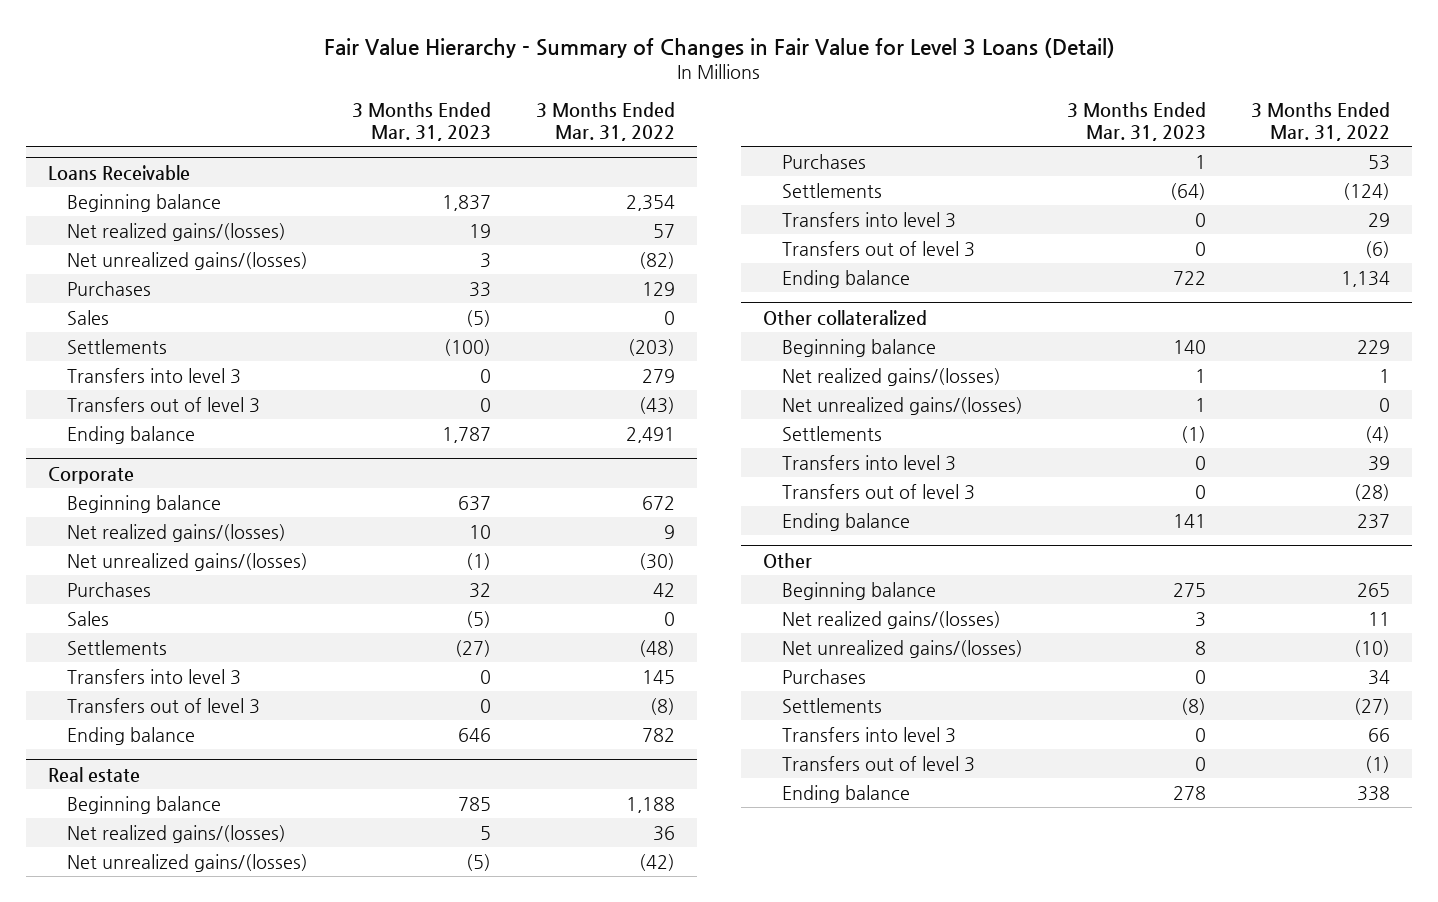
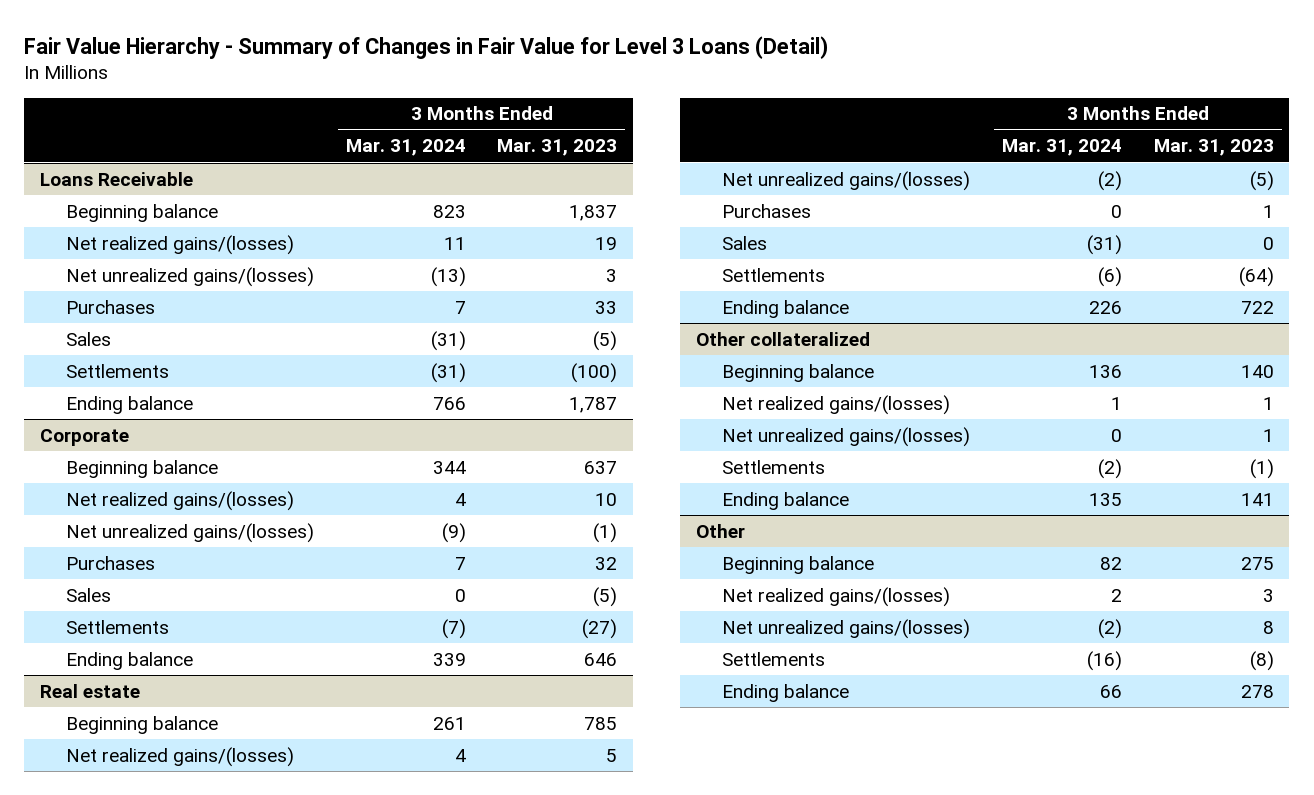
[535,102,675,141] 3 Months Ended Mar. 31, 2022 -> none
none -> [345,139,466,157] Mar. 31, 2024
[66,367,241,384] Transfers into level 3 -> none
[66,396,260,413] Transfers out of level 3 -> none
[66,668,241,685] Transfers into level 3 -> none
[66,697,260,714] Transfers out of level 3 -> none
none -> [722,235,768,250] Sales
[782,211,957,228] Transfers into level 3 -> none
[782,240,976,257] Transfers out of level 3 -> none
[782,454,957,471] Transfers into level 3 -> none
[782,483,976,500] Transfers out of level 3 -> none
[782,668,867,684] Purchases -> none
[782,726,957,743] Transfers into level 3 -> none
[782,755,976,772] Transfers out of level 3 -> none

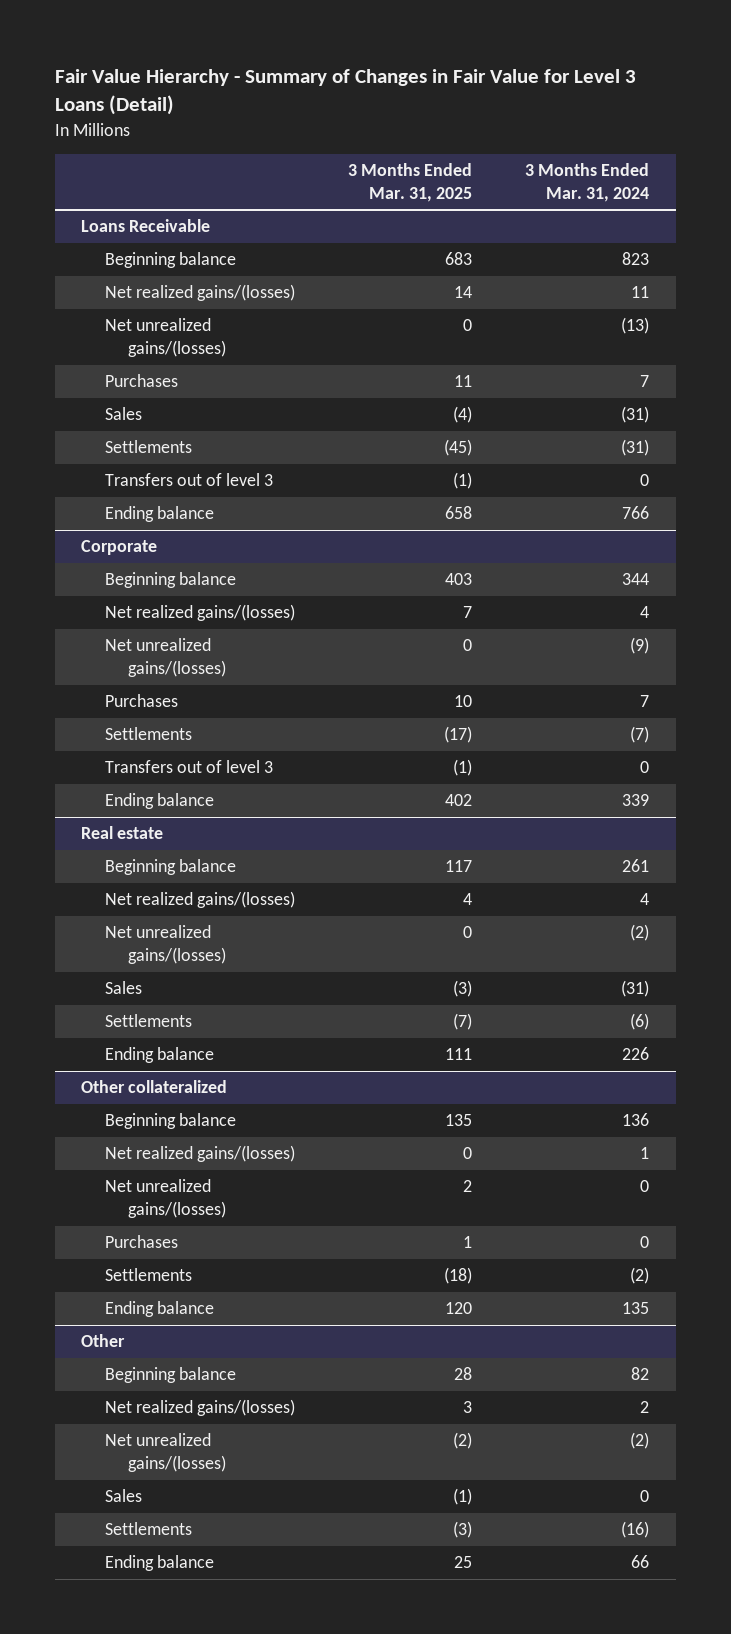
[497,139,618,157] Mar. 31, 2023 -> none
none -> [347,163,472,202] 3 Months Ended Mar. 31, 2025
none -> [104,473,273,487] Transfers out of level 3
[66,587,112,602] Sales -> none
none -> [104,760,273,774] Transfers out of level 3
[722,203,812,218] Purchases -> none
none -> [104,1235,178,1249] Purchases
none -> [104,1489,142,1503] Sales

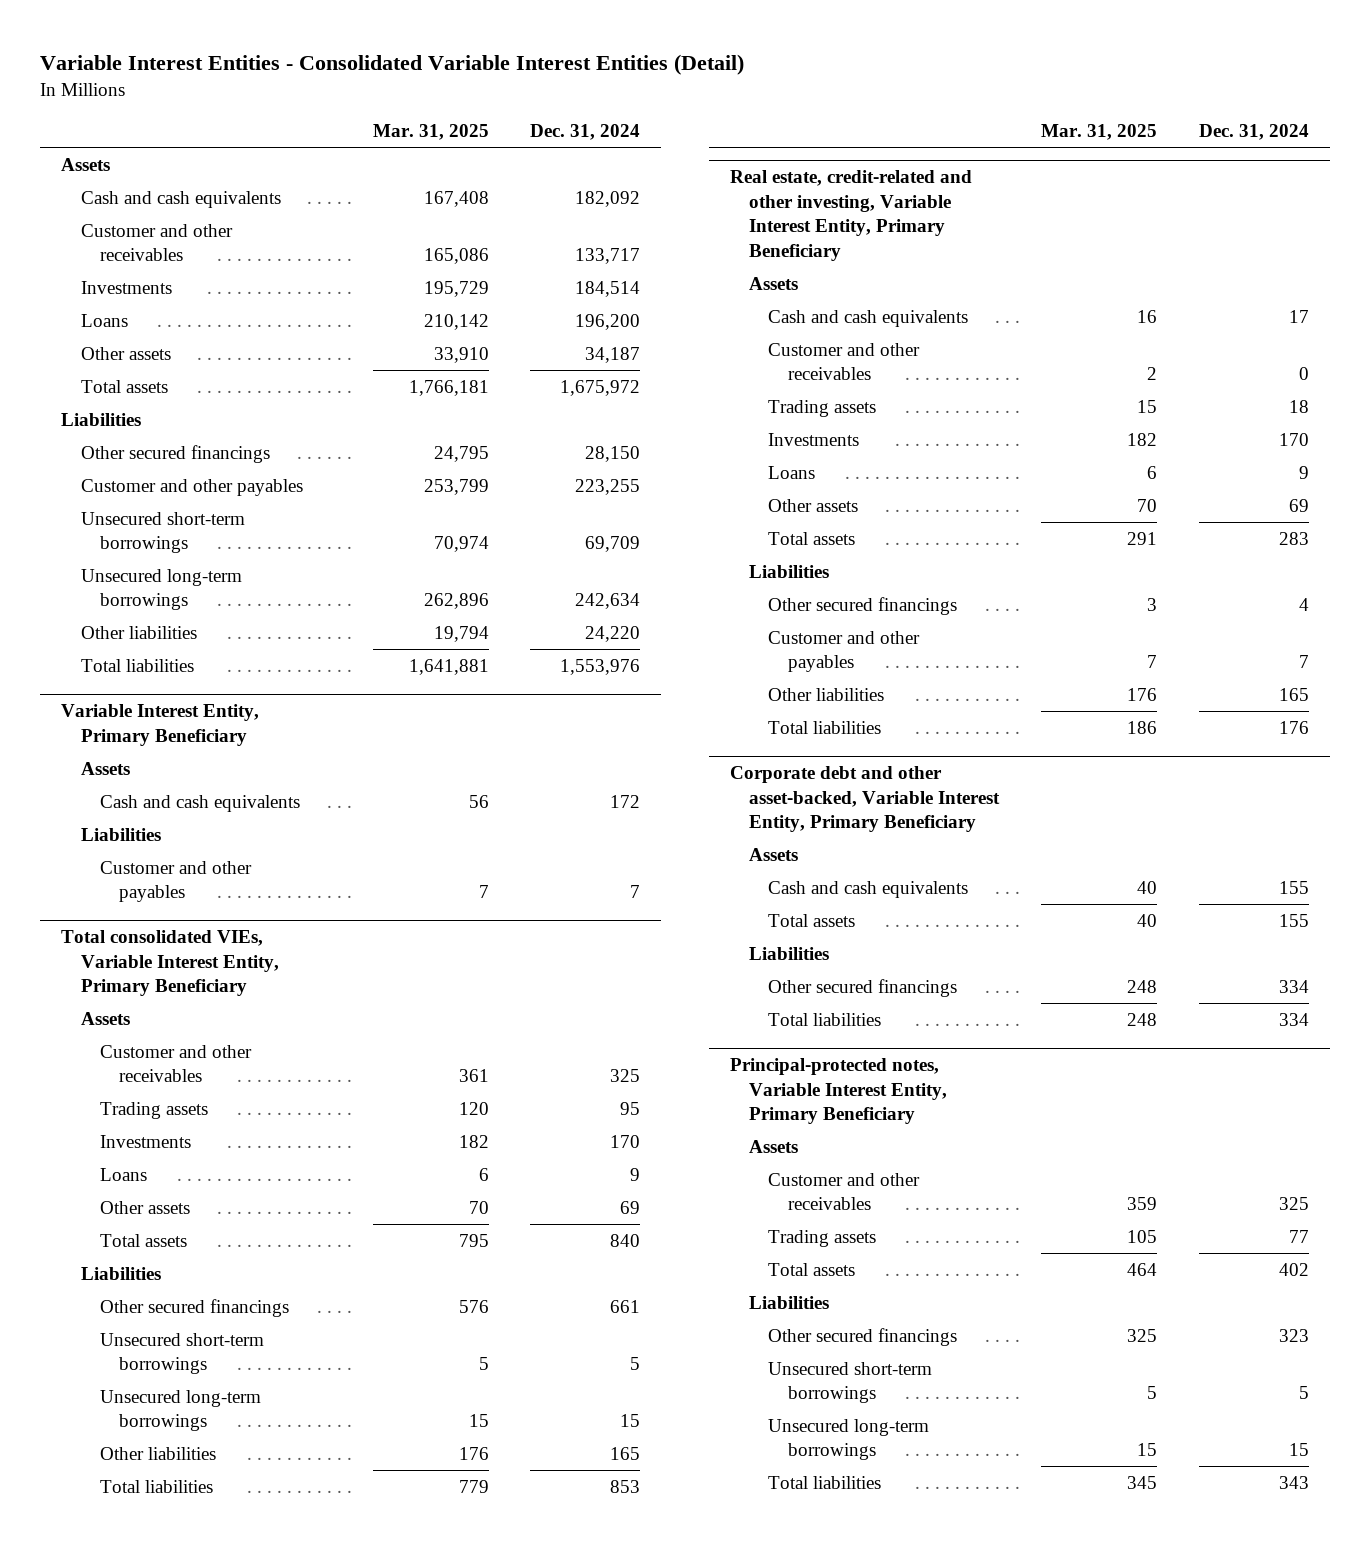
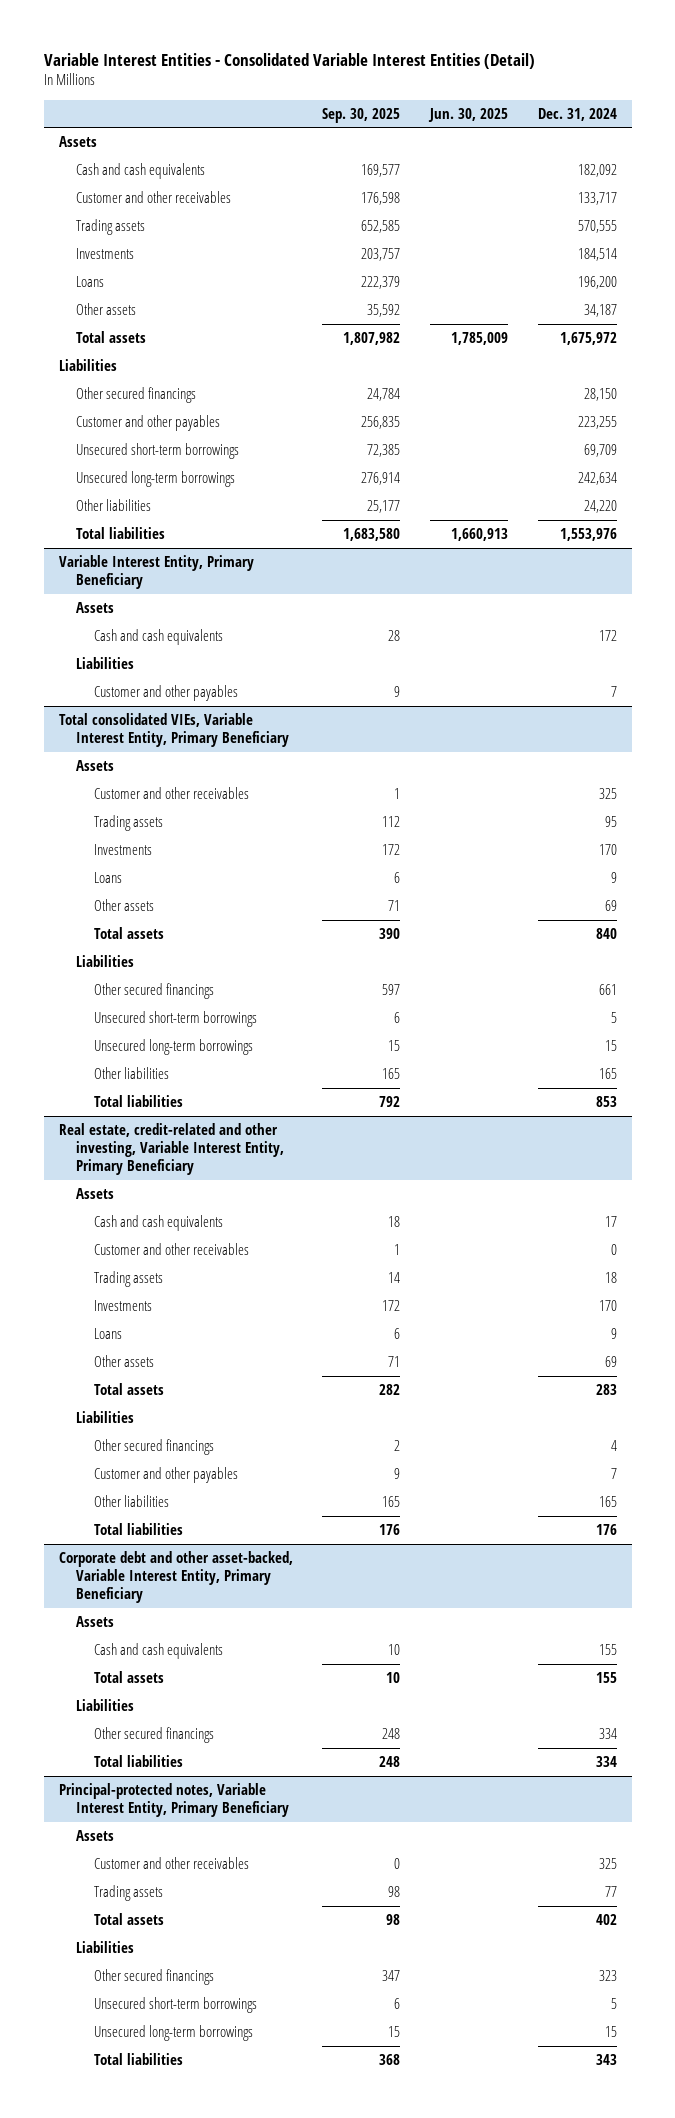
[372,124,489,141] Mar. 31, 2025 -> none
none -> [322,107,401,123] Sep. 30, 2025
none -> [427,107,508,122] Jun. 30, 2025
none -> [76,218,146,235] Trading assets

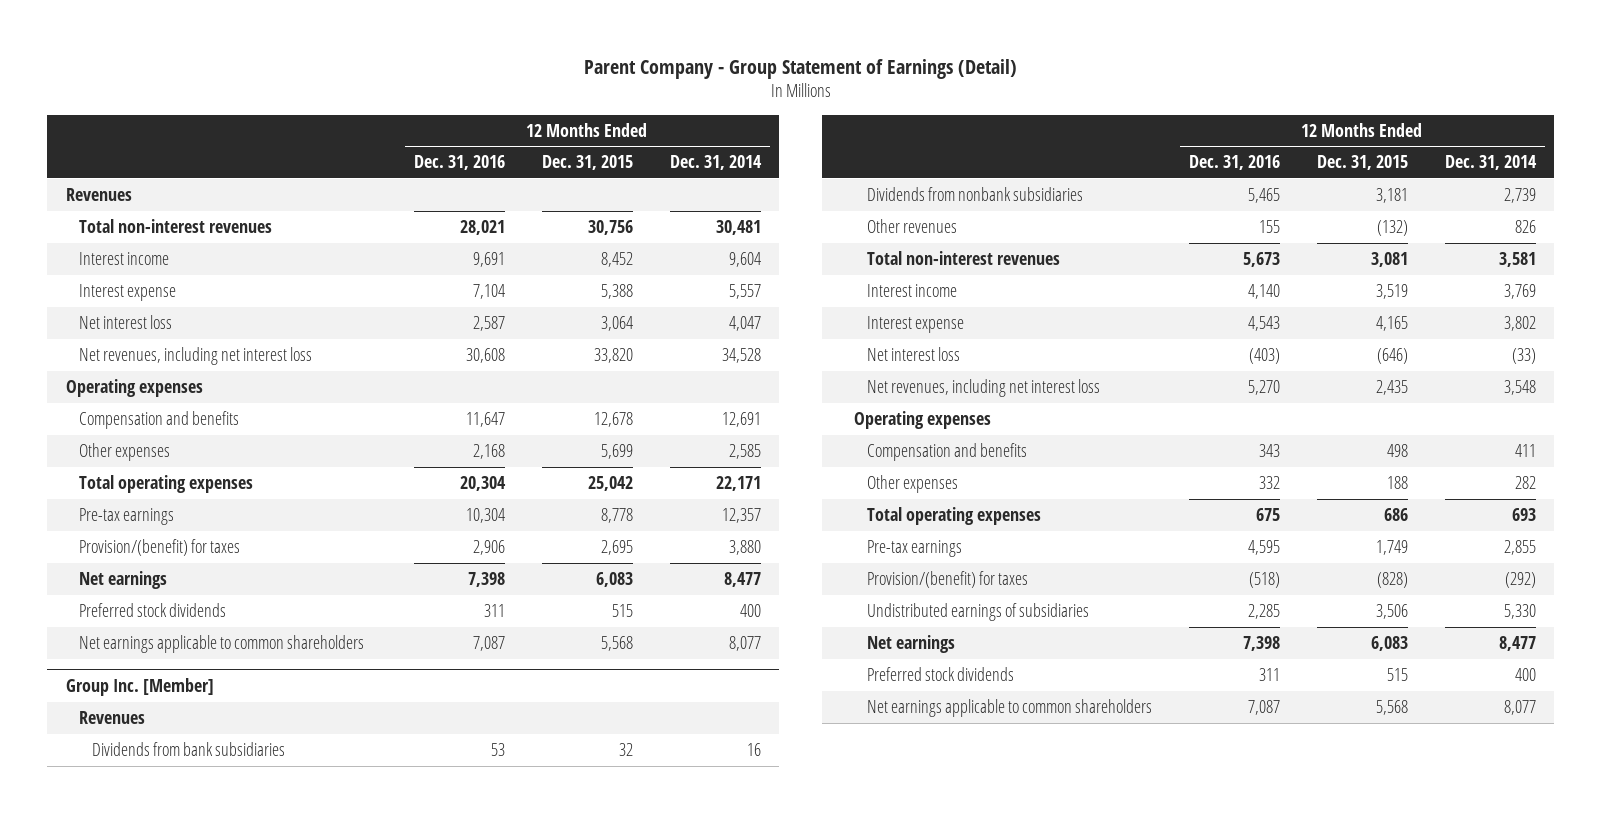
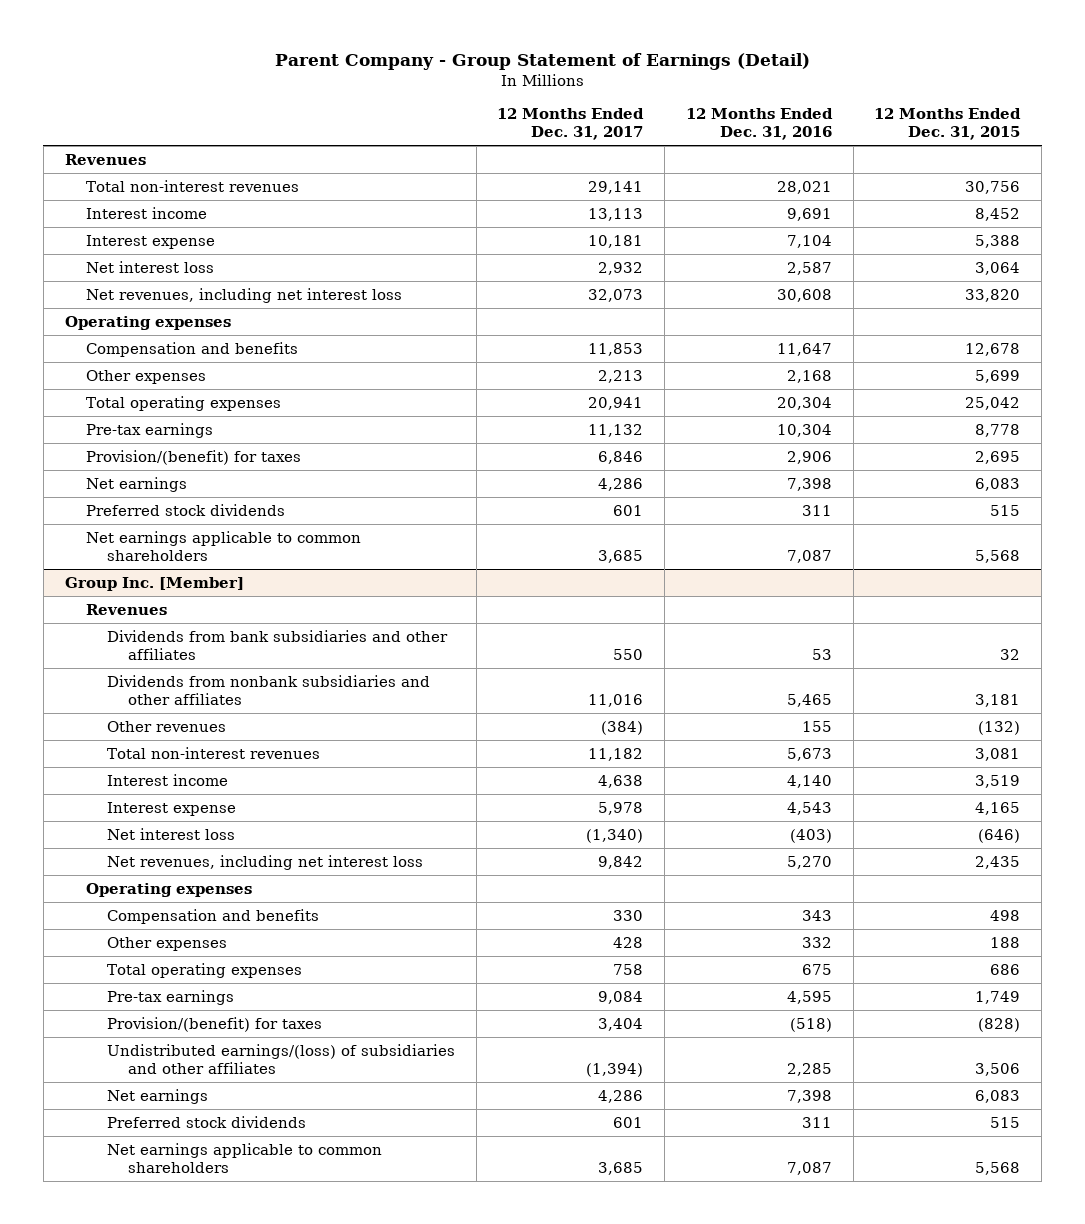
[669,155,762,171] Dec. 31, 2014 -> none
none -> [497,108,645,141] 12 Months Ended Dec. 31, 2017
[92,741,286,756] Dividends from bank subsidiaries -> [106,629,448,660] Dividends from bank subsidiaries and other affiliates
[867,186,1084,201] Dividends from nonbank subsidiaries -> [106,674,430,705] Dividends from nonbank subsidiaries and other affiliates
[867,602,1090,621] Undistributed earnings of subsidiaries -> [106,1043,455,1074] Undistributed earnings/(loss) of subsidiaries and other affiliates

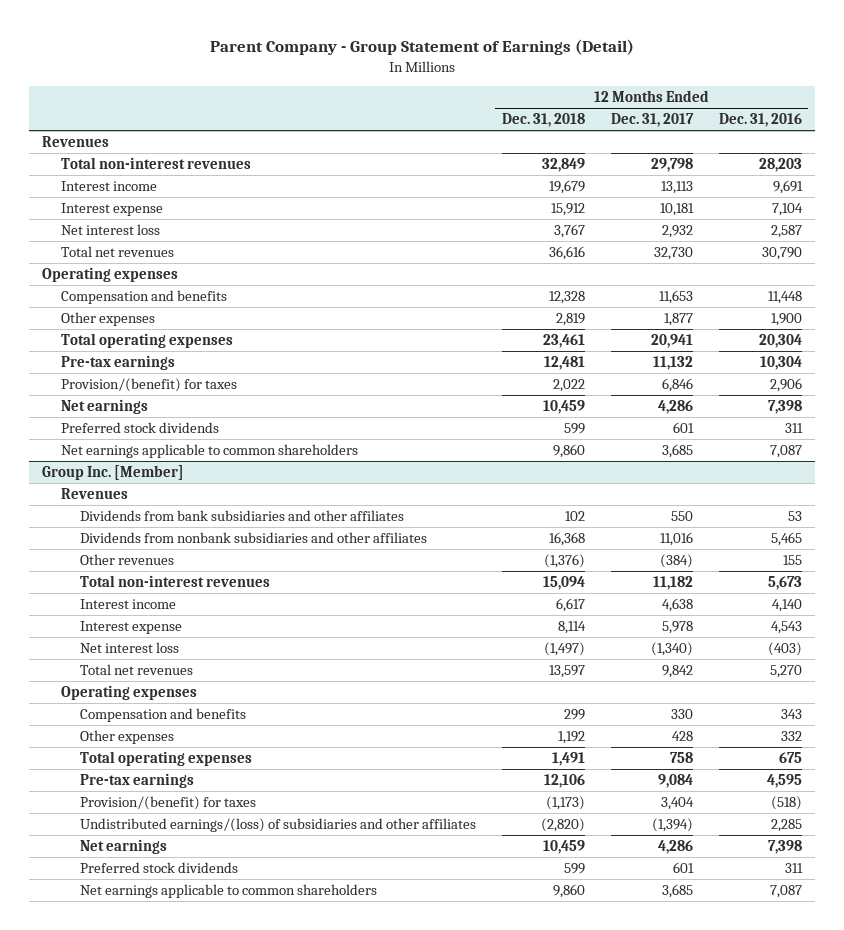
[874,108,1022,141] 12 Months Ended Dec. 31, 2015 -> none
none -> [501,113,585,128] Dec. 31, 2018
[588,180,644,194] 29,141 -> [650,158,693,173] 29,798
[776,180,832,194] 28,021 -> [758,158,802,173] 28,203
[85,287,402,303] Net revenues, including net interest loss -> [60,246,174,258] Total net revenues
[588,288,644,302] 32,073 -> [653,247,693,261] 32,730
[776,288,832,302] 30,608 -> [761,247,802,261] 30,790
[588,342,644,356] 11,853 -> [658,290,693,305] 11,653
[776,342,832,356] 11,647 -> [767,291,802,305] 11,448
[598,369,644,383] 2,213 -> [663,313,693,327] 1,877
[786,369,832,383] 2,168 -> [770,313,802,327] 1,900
[106,854,423,870] Net revenues, including net interest loss -> [79,664,193,676] Total net revenues

